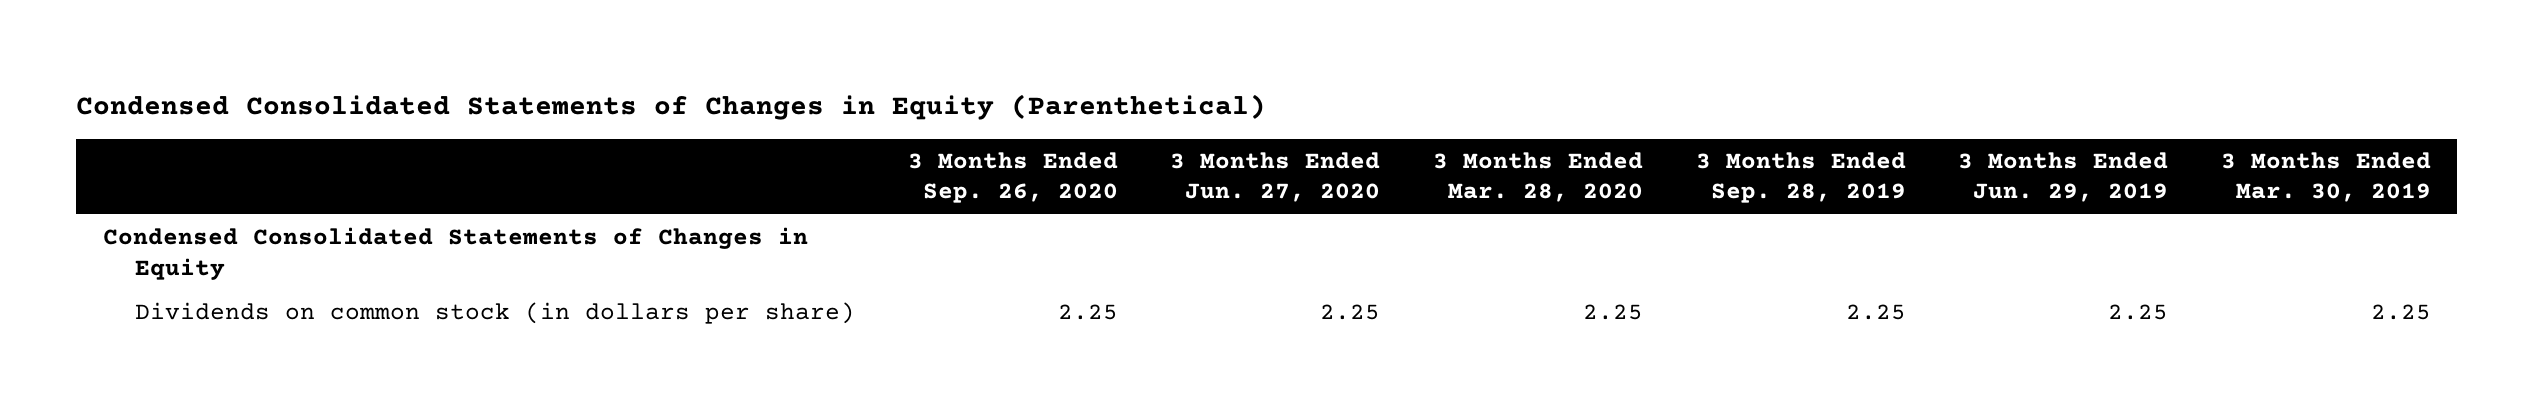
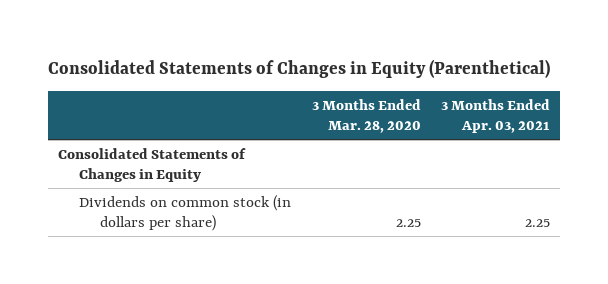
[76,94,1267,121] Condensed Consolidated Statements of Changes in Equity (Parenthetical) -> [47,59,550,79] Consolidated Statements of Changes in Equity (Parenthetical)
[907,151,1118,204] 3 Months Ended Sep. 26, 2020 -> none
[1170,151,1381,203] 3 Months Ended Jun. 27, 2020 -> none
[1695,151,1906,204] 3 Months Ended Sep. 28, 2019 -> none
[1958,151,2169,203] 3 Months Ended Jun. 29, 2019 -> none
[2220,151,2431,203] 3 Months Ended Mar. 30, 2019 -> none
none -> [441,98,551,134] 3 Months Ended Apr. 03, 2021
[102,227,808,280] Condensed Consolidated Statements of Changes in Equity -> [58,147,247,183] Consolidated Statements of Changes in Equity

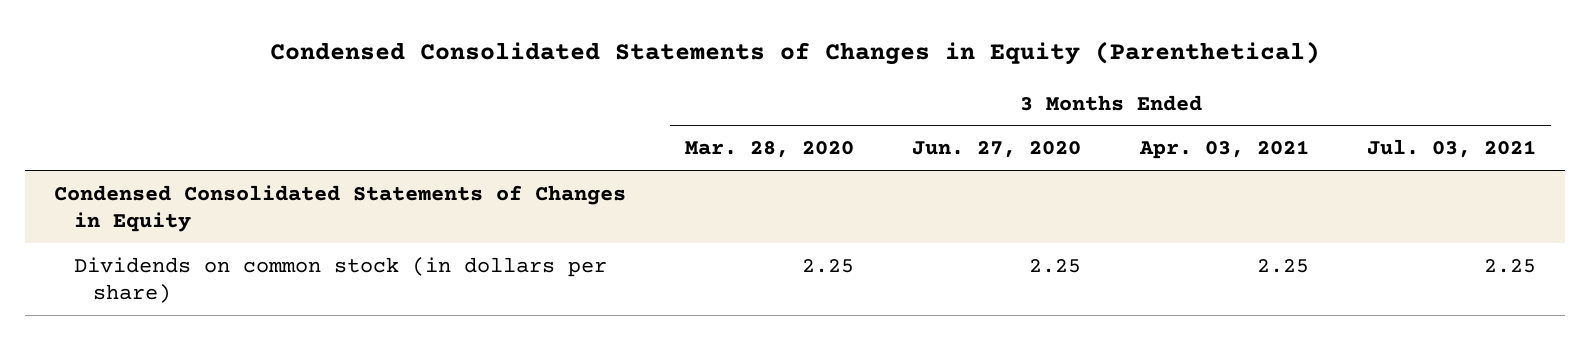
[47,59,550,79] Consolidated Statements of Changes in Equity (Parenthetical) -> [270,41,1321,66] Condensed Consolidated Statements of Changes in Equity (Parenthetical)
none -> [912,141,1082,159] Jun. 27, 2020
none -> [1367,139,1537,159] Jul. 03, 2021
[58,147,247,183] Consolidated Statements of Changes in Equity -> [54,184,627,233] Condensed Consolidated Statements of Changes in Equity

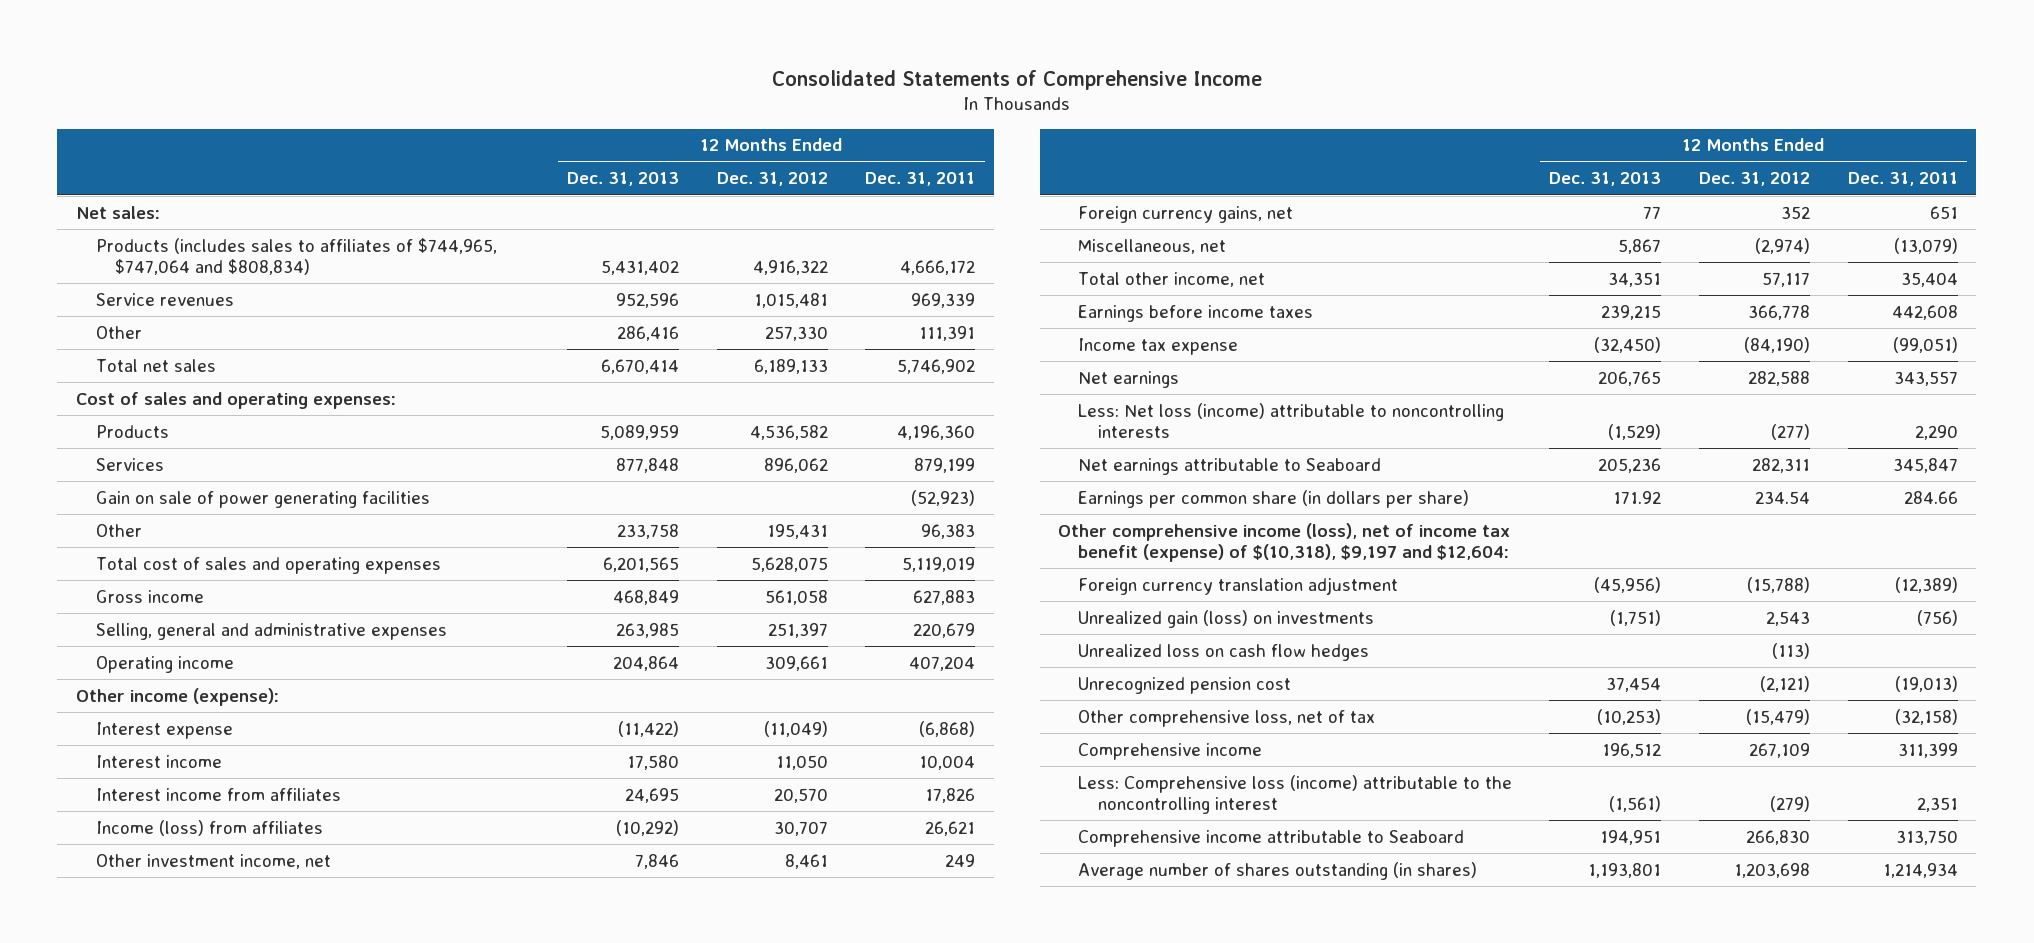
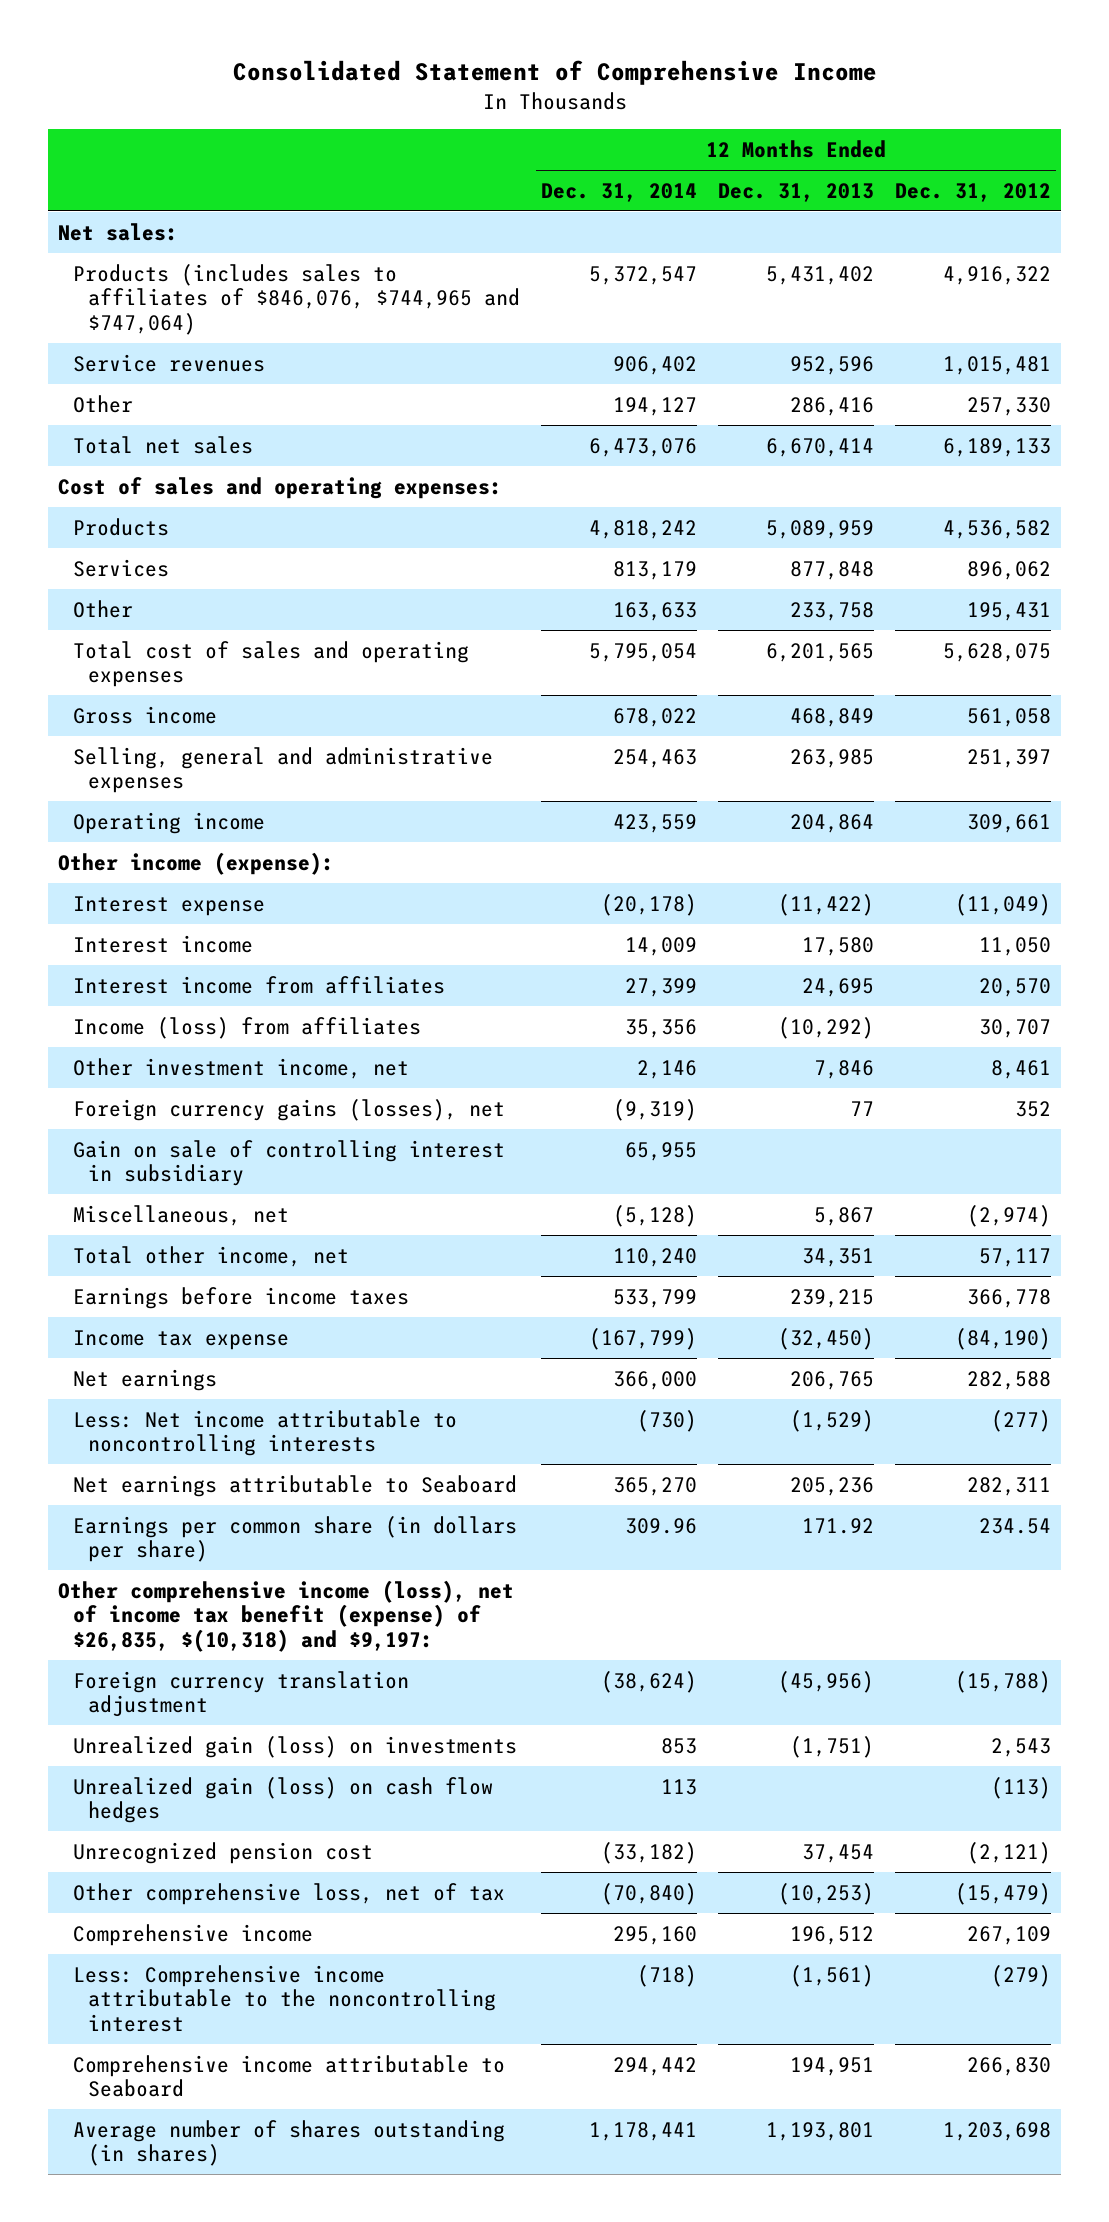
[771,69,1262,90] Consolidated Statements of Comprehensive Income -> [232,60,877,86] Consolidated Statement of Comprehensive Income
[865,172,976,187] Dec. 31, 2011 -> none
none -> [540,182,697,202] Dec. 31, 2014
[95,237,497,275] Products (includes sales to affiliates of $744,965, $747,064 and $808,834) -> [73,263,520,335] Products (includes sales to affiliates of $846,076, $744,965 and $747,064)
[95,490,430,508] Gain on sale of power generating facilities -> none
[1077,205,1293,223] Foreign currency gains, net -> [73,1098,506,1121] Foreign currency gains (losses), net
none -> [73,1139,506,1187] Gain on sale of controlling interest in subsidiary
[1077,402,1504,438] Less: Net loss (income) attributable to noncontrolling interests -> [73,1409,458,1457] Less: Net income attributable to noncontrolling interests
[1058,522,1511,562] Other comprehensive income (loss), net of income tax benefit (expense) of $(10,318), $9,197 and $12,604: -> [58,1579,515,1652] Other comprehensive income (loss), net of income tax benefit (expense) of $26,835, $(10,318) and $9,197:
[1077,643,1369,661] Unrealized loss on cash flow hedges -> [73,1776,494,1824] Unrealized gain (loss) on cash flow hedges
[1077,774,1512,814] Less: Comprehensive loss (income) attributable to the noncontrolling interest -> [73,1964,496,2032] Less: Comprehensive income attributable to the noncontrolling interest

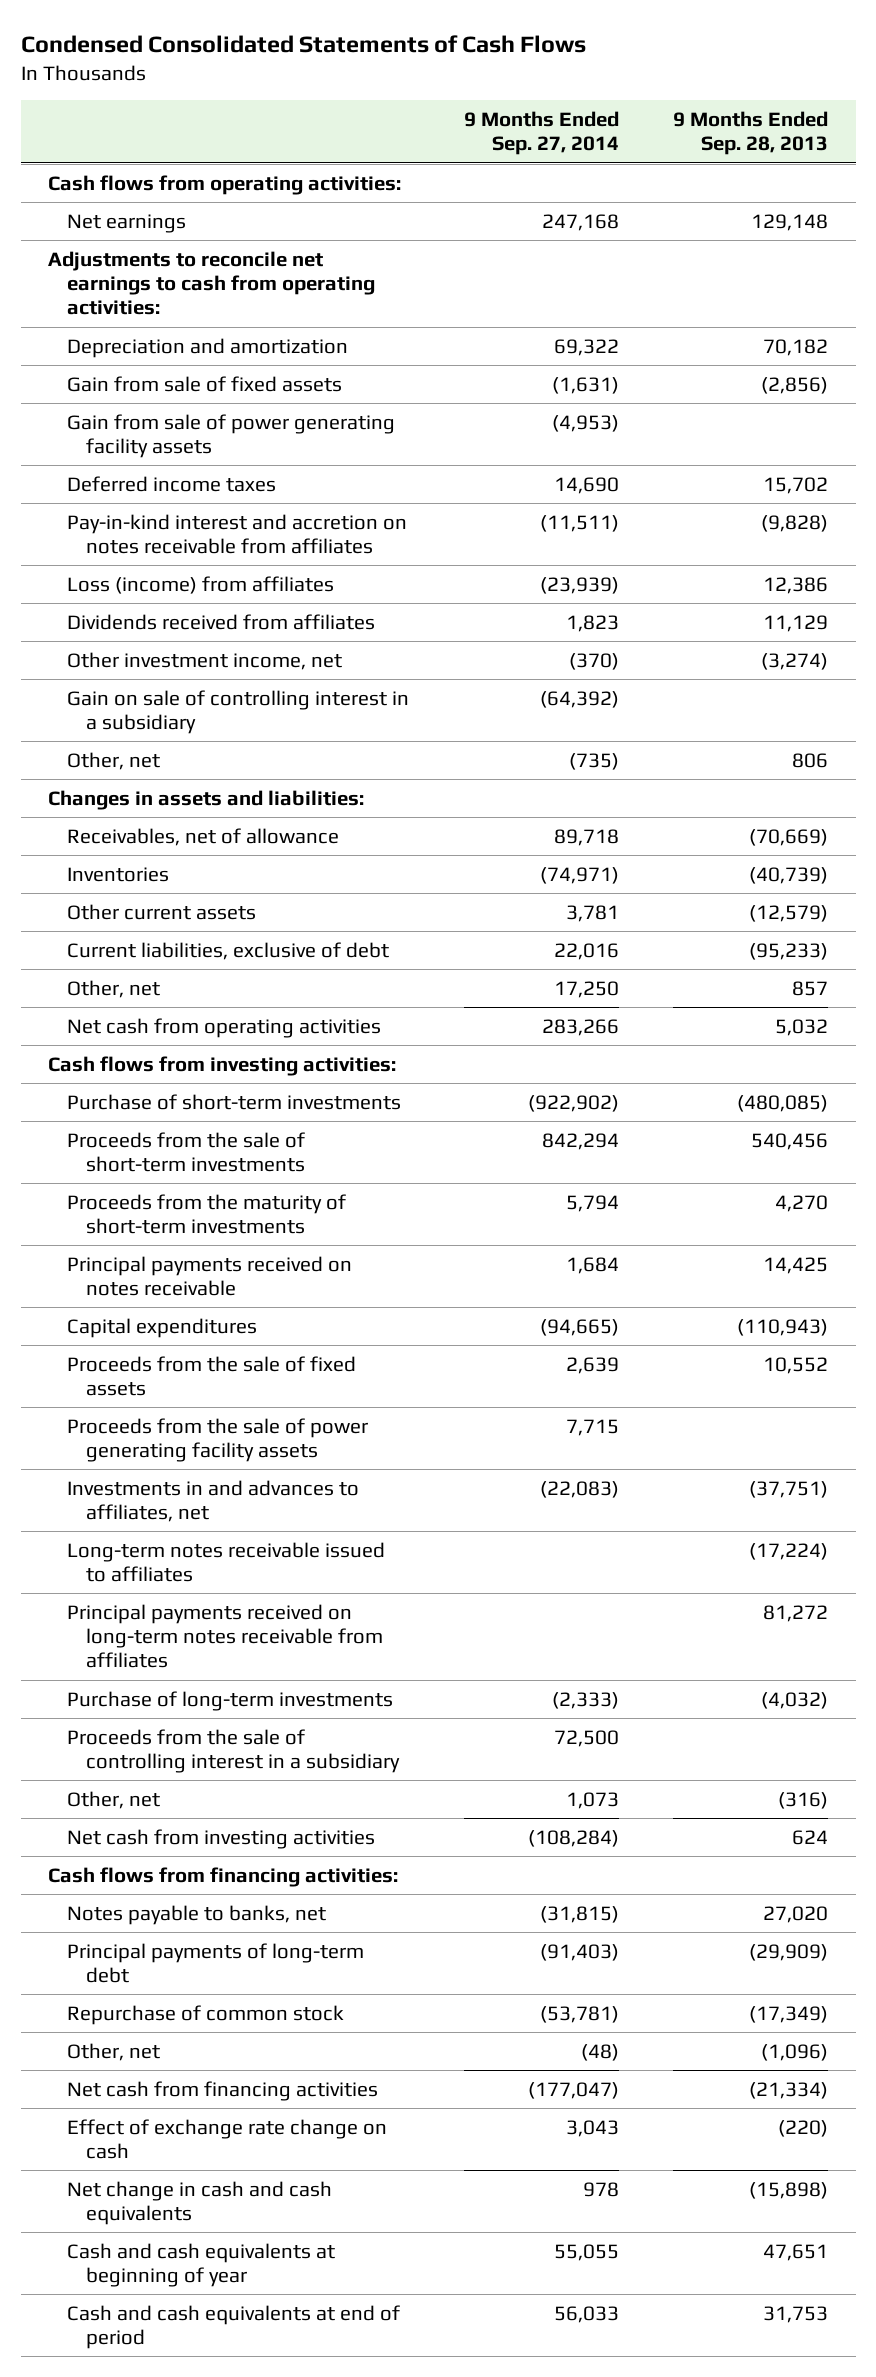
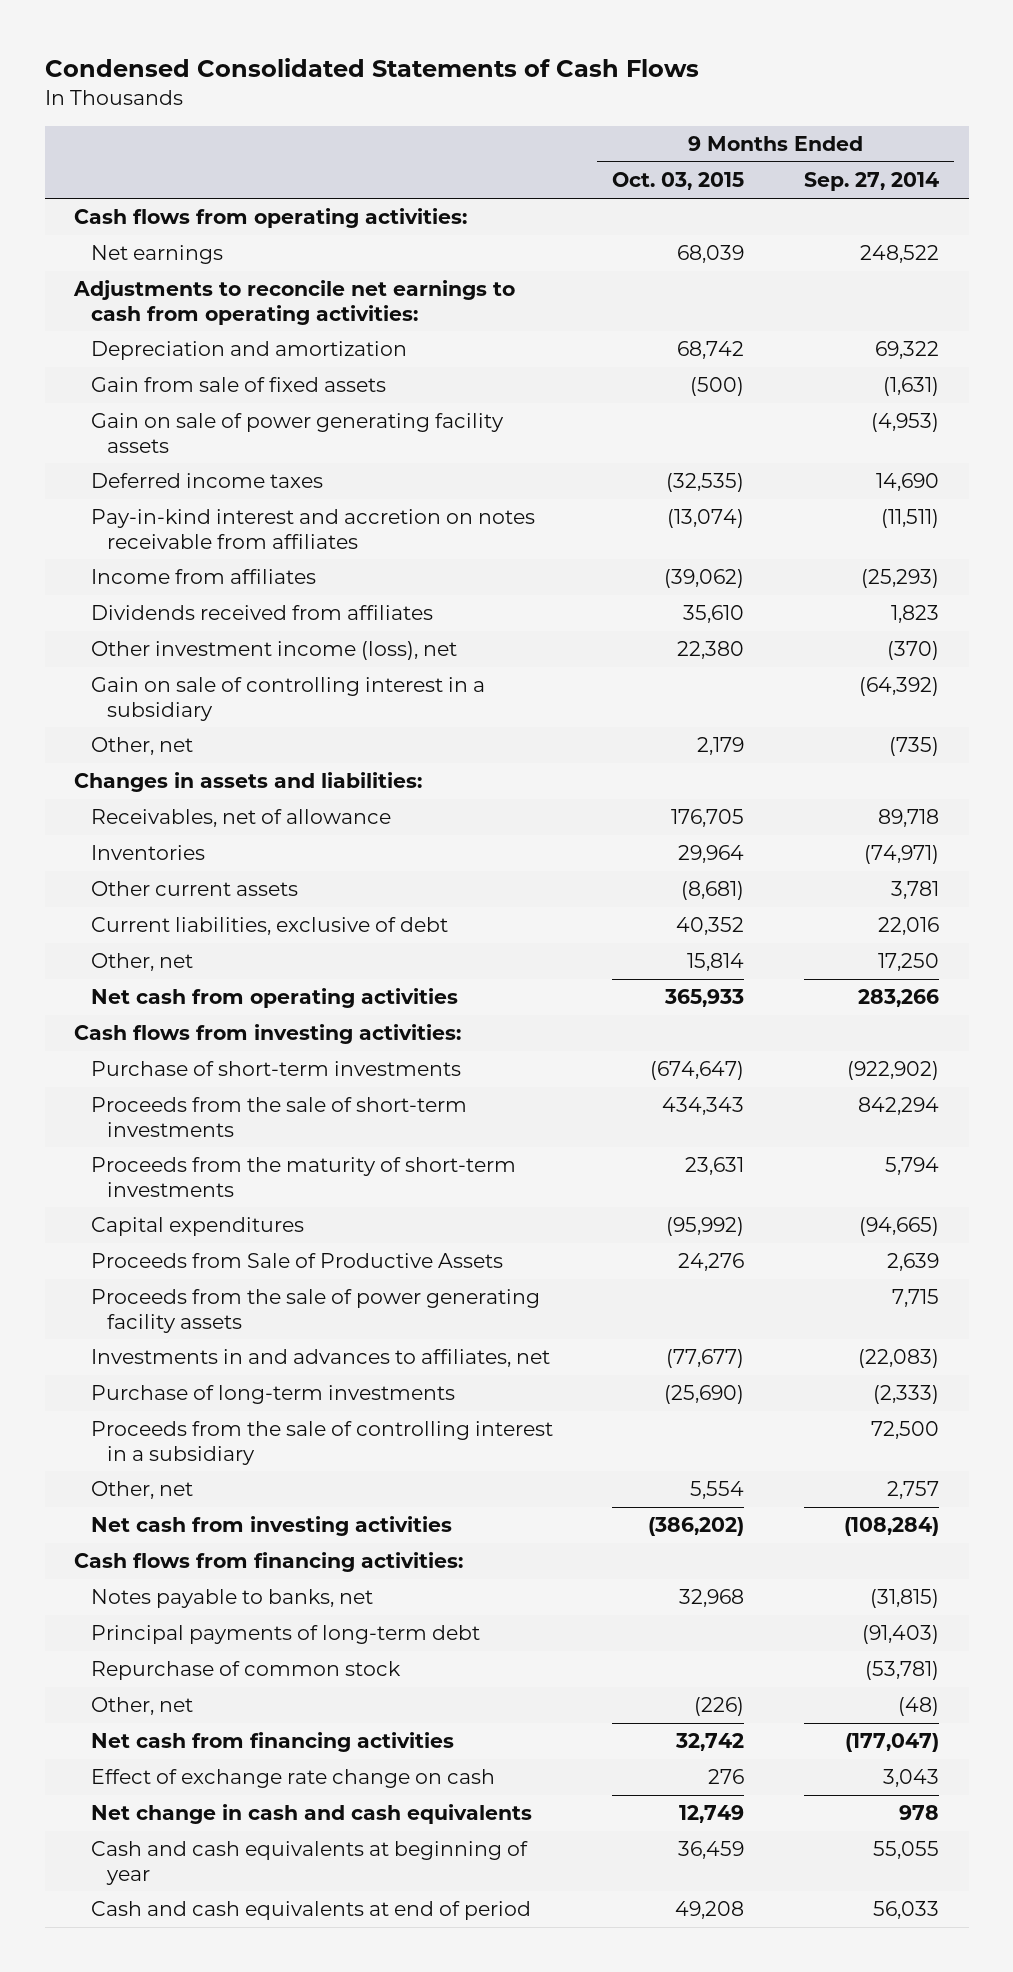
[673,110,829,156] 9 Months Ended Sep. 28, 2013 -> none
none -> [612,172,745,191] Oct. 03, 2015
[541,213,619,231] 247,168 -> [859,245,939,264] 248,522
[67,413,396,458] Gain from sale of power generating facility assets -> [90,413,504,453] Gain on sale of power generating facility assets
[67,575,335,594] Loss (income) from affiliates -> [90,569,316,585] Income from affiliates
[539,576,619,594] (23,939) -> [860,569,939,589] (25,293)
[67,651,343,670] Other investment income, net -> [90,641,457,661] Other investment income (loss), net
[67,1255,353,1296] Principal payments received on notes receivable -> none
[67,1355,357,1396] Proceeds from the sale of fixed assets -> [90,1253,503,1269] Proceeds from Sale of Productive Assets
[67,1541,386,1582] Long-term notes receivable issued to affiliates -> none
[67,1603,384,1669] Principal payments received on long-term notes receivable from affiliates -> none
[565,1791,619,1809] 1,073 -> [886,1481,939,1500] 2,757

